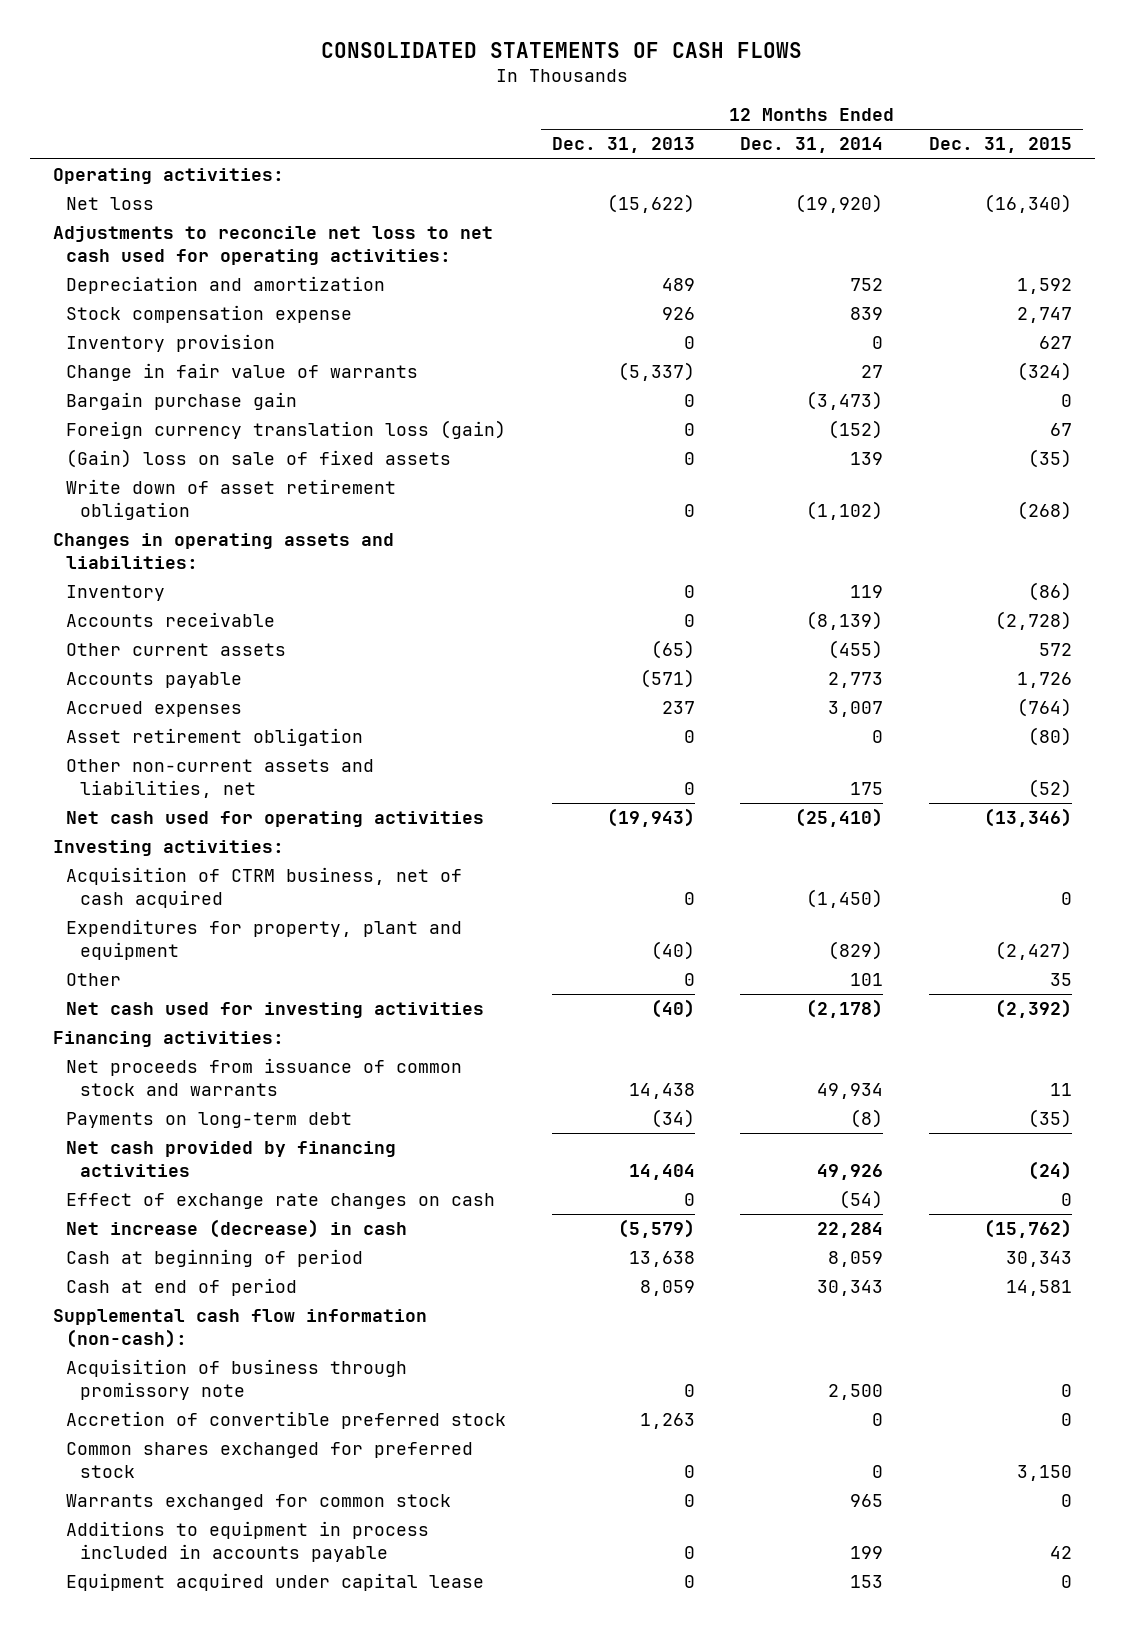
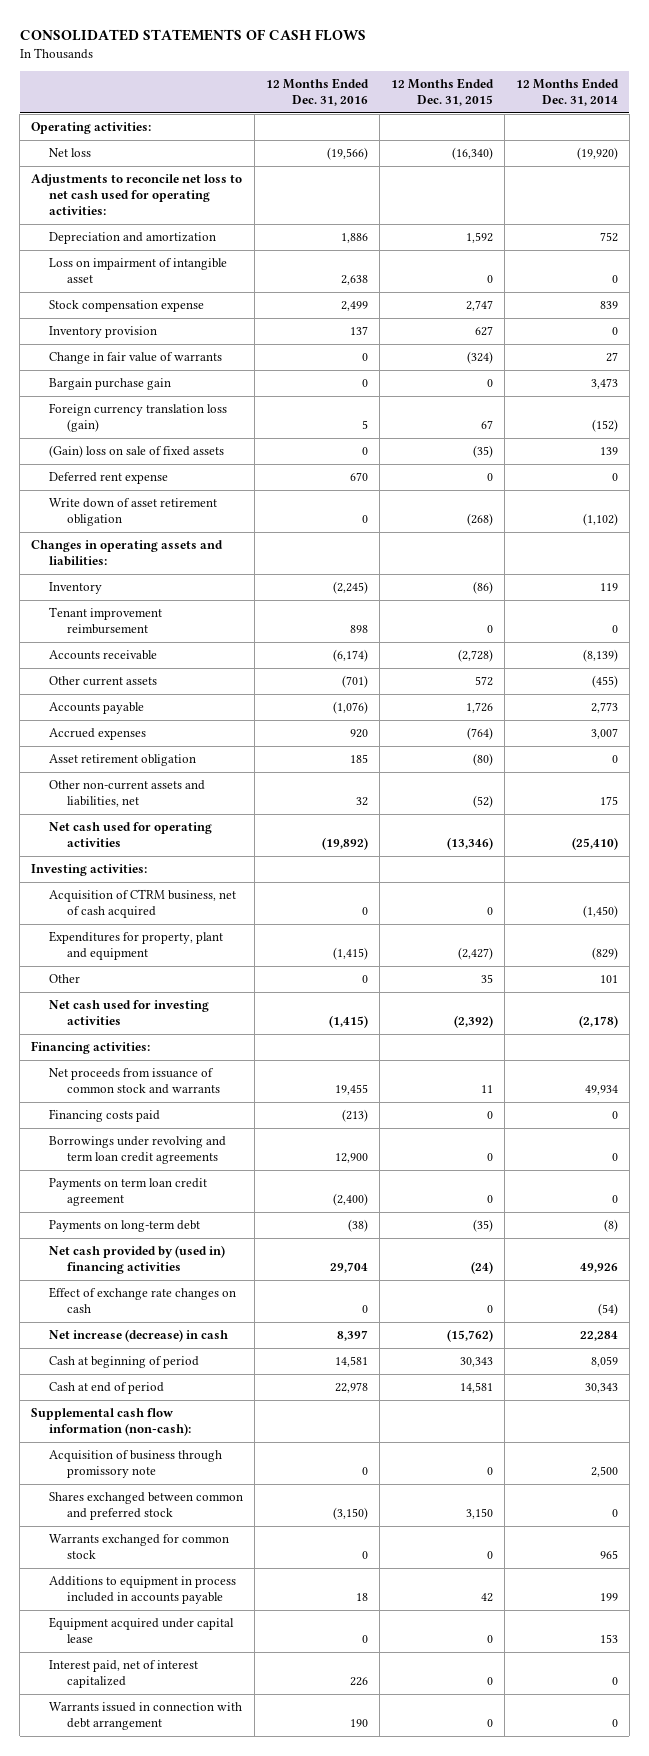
[551,137,695,154] Dec. 31, 2013 -> none
none -> [266,78,370,107] 12 Months Ended Dec. 31, 2016
none -> [49,258,228,284] Loss on impairment of intangible asset
[806,391,884,411] (3,473) -> [590,378,618,390] 3,473
none -> [49,472,169,485] Deferred rent expense
none -> [49,607,163,635] Tenant improvement reimbursement
none -> [49,1109,161,1123] Financing costs paid
none -> [49,1136,227,1165] Borrowings under revolving and term loan credit agreements
none -> [49,1178,208,1207] Payments on term loan credit agreement
[66,1141,397,1177] Net cash provided by financing activities -> [49,1245,226,1275] Net cash provided by (used in) financing activities
[66,1411,507,1430] Accretion of convertible preferred stock -> none
[66,1442,474,1478] Common shares exchanged for preferred stock -> [49,1492,244,1521] Shares exchanged between common and preferred stock
none -> [49,1660,199,1689] Interest paid, net of interest capitalized
none -> [49,1702,243,1731] Warrants issued in connection with debt arrangement

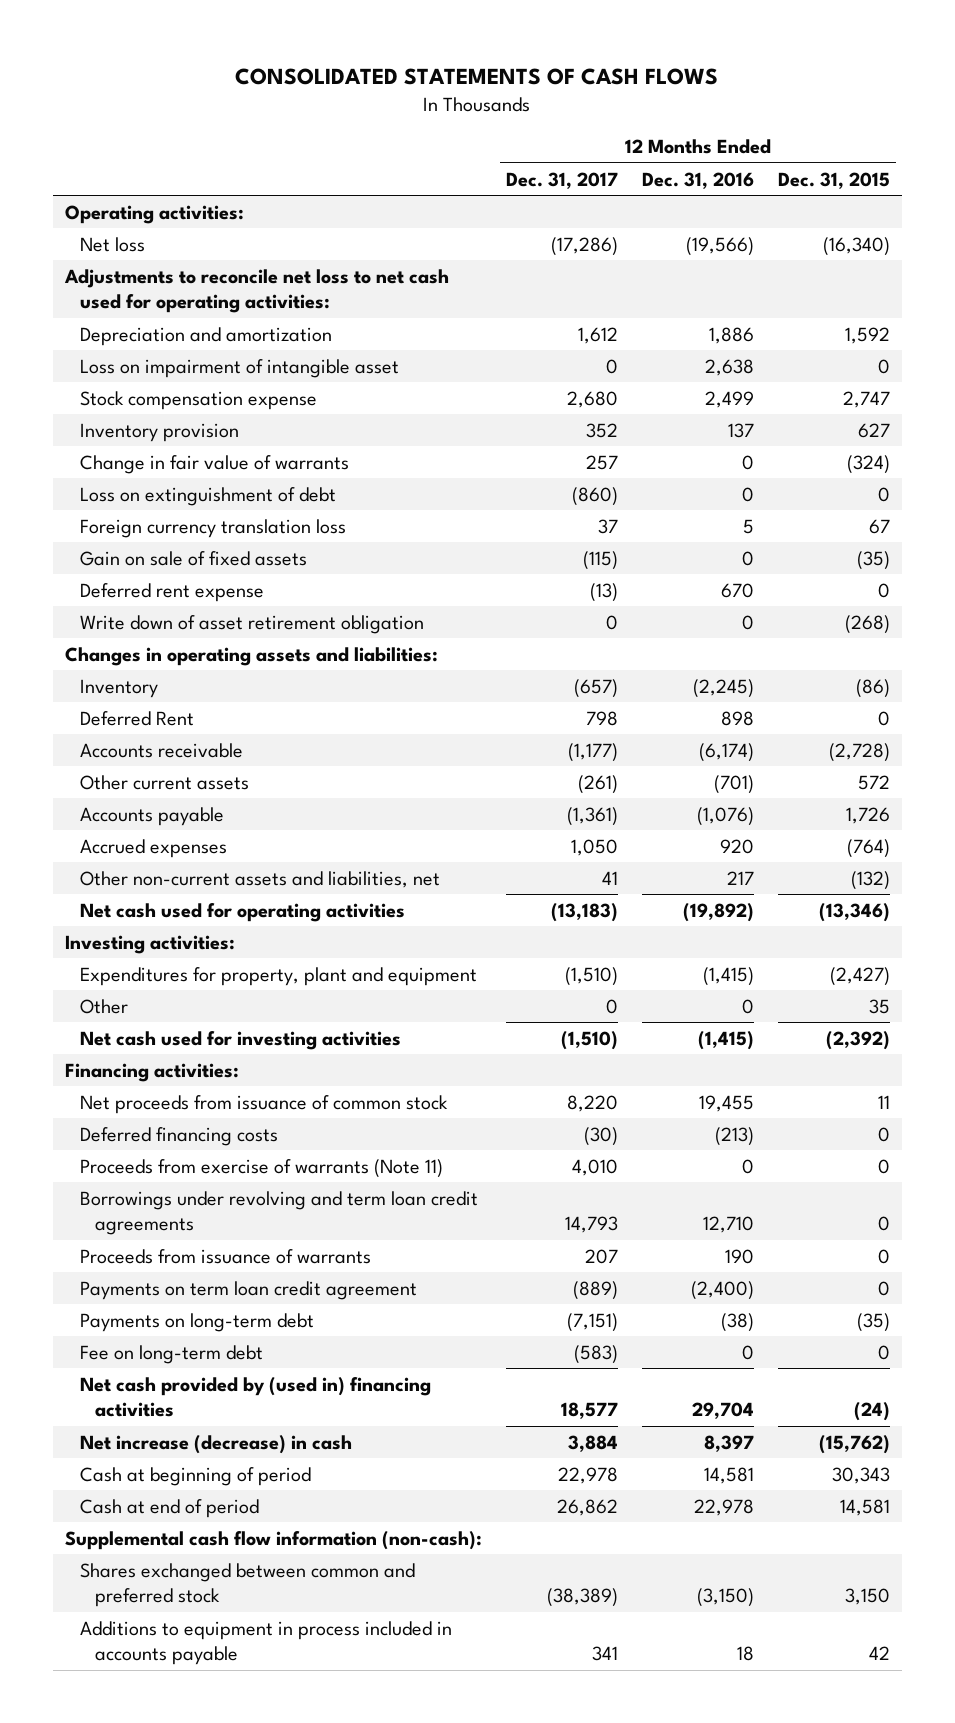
[515,78,619,107] 12 Months Ended Dec. 31, 2014 -> none
none -> [505,171,618,189] Dec. 31, 2017
[49,378,172,391] Bargain purchase gain -> none
none -> [79,486,336,506] Loss on extinguishment of debt
[49,403,228,433] Foreign currency translation loss (gain) -> [79,518,346,538] Foreign currency translation loss
[49,445,225,459] (Gain) loss on sale of fixed assets -> [79,550,307,566] Gain on sale of fixed assets
[49,607,163,635] Tenant improvement reimbursement -> [79,710,194,726] Deferred Rent
[49,754,197,767] Asset retirement obligation -> none
[356,797,369,807] 32 -> [727,870,755,885] 217
[473,795,494,809] (52) -> [851,870,891,890] (132)
[49,889,237,919] Acquisition of CTRM business, net of cash acquired -> none
[49,1068,221,1095] Net proceeds from issuance of common stock and warrants -> [79,1094,448,1114] Net proceeds from issuance of common stock
[49,1109,161,1123] Financing costs paid -> [79,1126,278,1146] Deferred financing costs
none -> [79,1158,443,1178] Proceeds from exercise of warrants (Note 11)
[335,1153,369,1164] 12,900 -> [703,1216,755,1234] 12,710
none -> [79,1248,371,1264] Proceeds from issuance of warrants
none -> [79,1344,263,1364] Fee on long-term debt
[49,1287,237,1314] Effect of exchange rate changes on cash -> none
[49,1450,223,1479] Acquisition of business through promissory note -> none
[49,1534,230,1560] Warrants exchanged for common stock -> none
[49,1617,235,1644] Equipment acquired under capital lease -> none
[49,1660,199,1689] Interest paid, net of interest capitalized -> none
[49,1702,243,1731] Warrants issued in connection with debt arrangement -> none

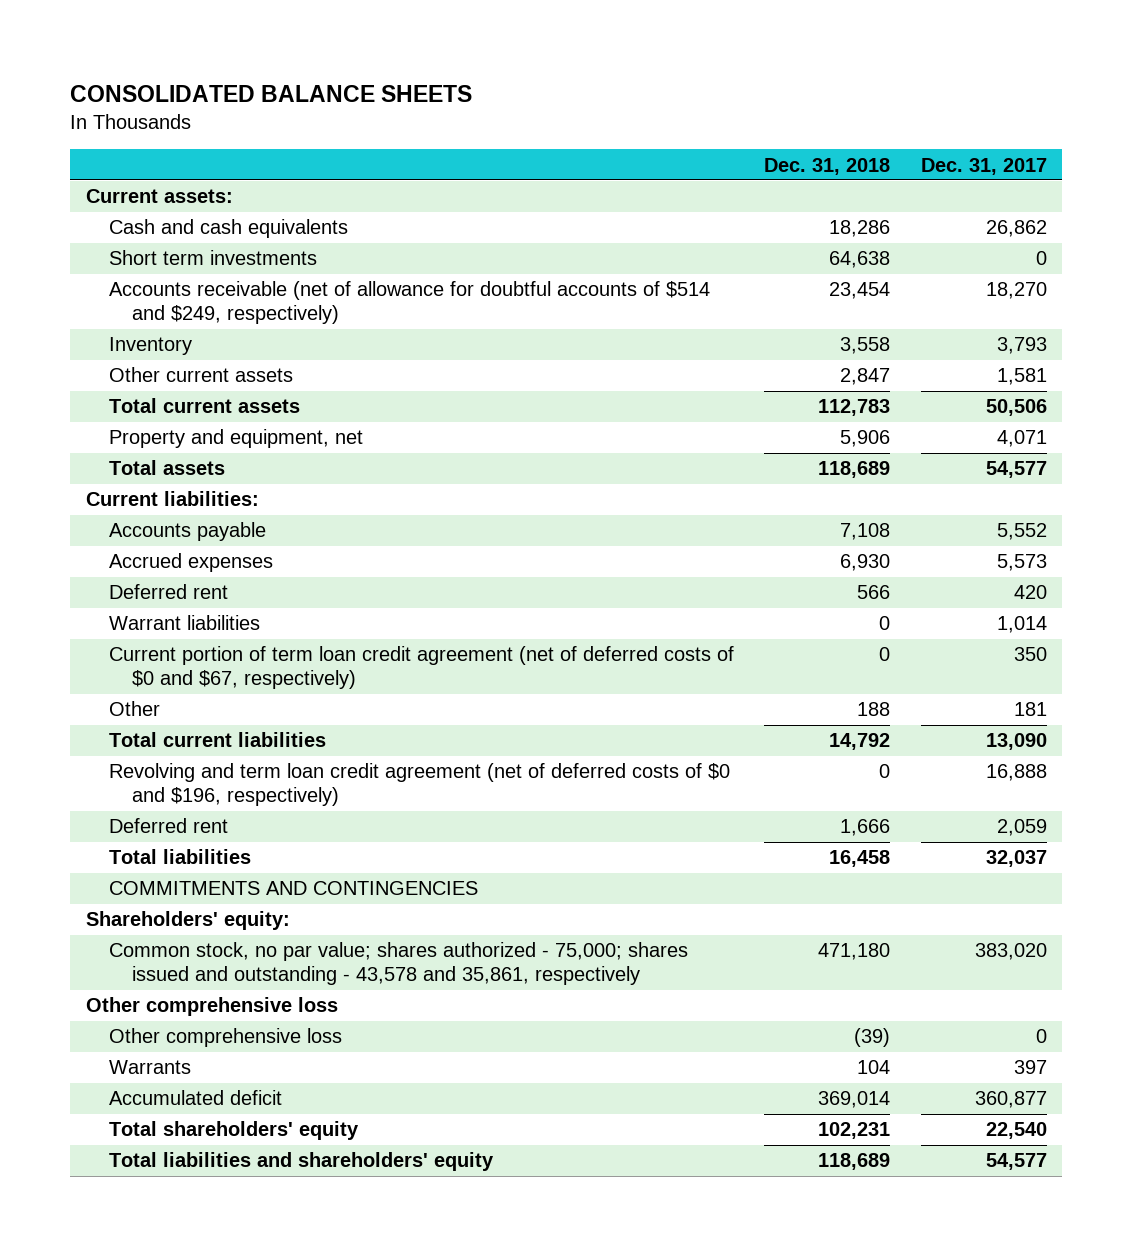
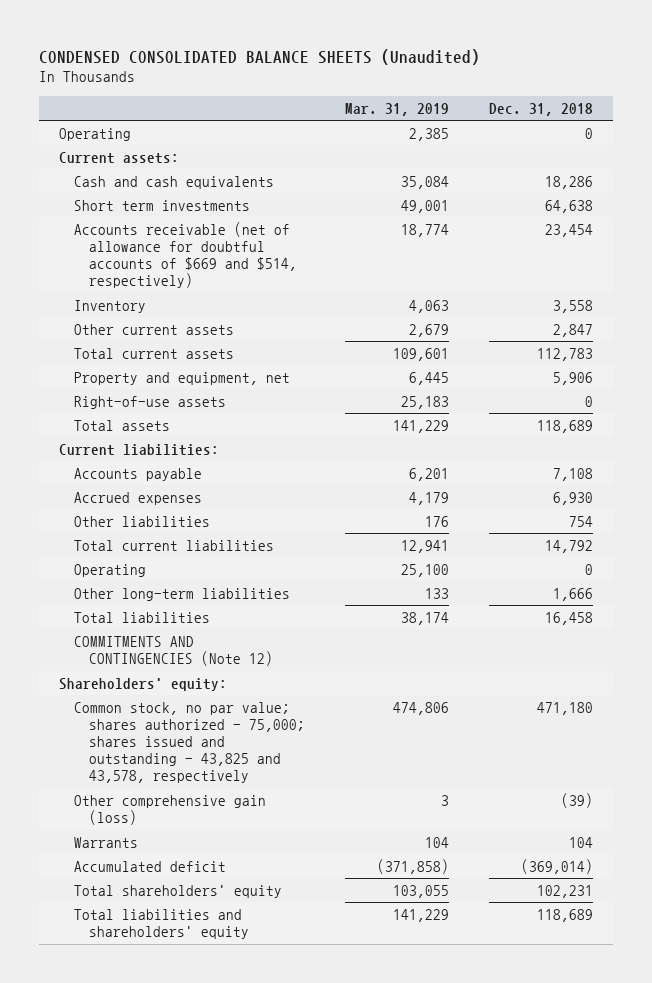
[70,84,473,102] CONSOLIDATED BALANCE SHEETS -> [38,48,480,65] CONDENSED CONSOLIDATED BALANCE SHEETS (Unaudited)
[920,157,1047,175] Dec. 31, 2017 -> none
none -> [345,102,450,116] Mar. 31, 2019
none -> [58,127,131,141] Operating
[108,281,710,325] Accounts receivable (net of allowance for doubtful accounts of $514 and $249, respectively) -> [74,221,298,289] Accounts receivable (net of allowance for doubtful accounts of $669 and $514, respectively)
none -> [74,395,227,409] Right-of-use assets
[108,584,228,600] Deferred rent -> none
[108,615,260,631] Warrant liabilities -> none
[108,646,734,690] Current portion of term loan credit agreement (net of deferred costs of $0 and $67, respectively) -> none
[108,701,160,717] Other -> [74,515,211,527] Other liabilities
[857,702,891,717] 188 -> [568,515,593,527] 754
[108,763,730,807] Revolving and term loan credit agreement (net of deferred costs of $0 and $196, respectively) -> none
none -> [74,563,147,577] Operating
[108,818,228,834] Deferred rent -> [74,587,291,601] Other long-term liabilities
[108,881,478,896] COMMITMENTS AND CONTINGENCIES -> [74,635,274,667] COMMITMENTS AND CONTINGENCIES (Note 12)
[85,997,338,1017] Other comprehensive loss -> none
[108,942,688,986] Common stock, no par value; shares authorized - 75,000; shares issued and outstanding - 43,578 and 35,861, respectively -> [74,701,306,784] Common stock, no par value; shares authorized - 75,000; shares issued and outstanding - 43,825 and 43,578, respectively
[108,1028,342,1048] Other comprehensive loss -> [74,794,267,826] Other comprehensive gain (loss)
[818,1091,891,1109] 369,014 -> [520,858,593,874] (369,014)

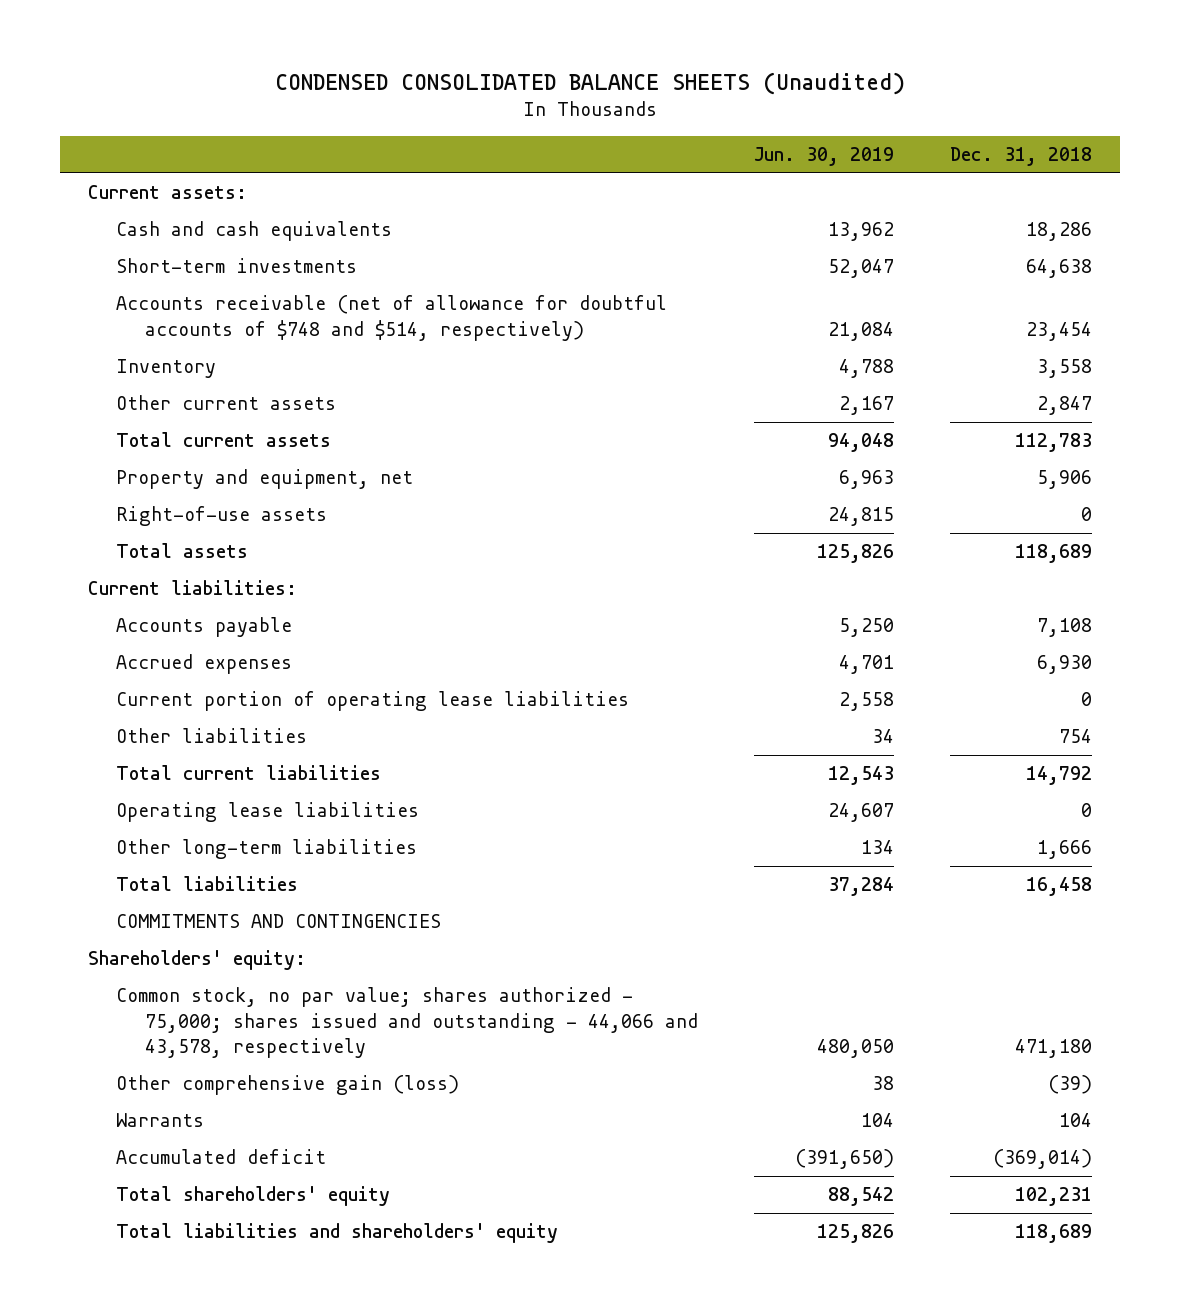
[345,102,450,116] Mar. 31, 2019 -> none
none -> [754,146,895,166] Jun. 30, 2019
[58,127,131,141] Operating -> none
[74,199,251,211] Short term investments -> [116,258,358,274] Short-term investments
[74,221,298,289] Accounts receivable (net of allowance for doubtful accounts of $669 and $514, respectively) -> [116,295,668,341] Accounts receivable (net of allowance for doubtful accounts of $748 and $514, respectively)
none -> [116,691,630,712] Current portion of operating lease liabilities
[74,563,147,577] Operating -> [116,802,420,823] Operating lease liabilities
[74,635,274,667] COMMITMENTS AND CONTINGENCIES (Note 12) -> [116,914,442,929] COMMITMENTS AND CONTINGENCIES
[74,701,306,784] Common stock, no par value; shares authorized - 75,000; shares issued and outstanding - 43,825 and 43,578, respectively -> [116,987,698,1058] Common stock, no par value; shares authorized - 75,000; shares issued and outstanding - 44,066 and 43,578, respectively

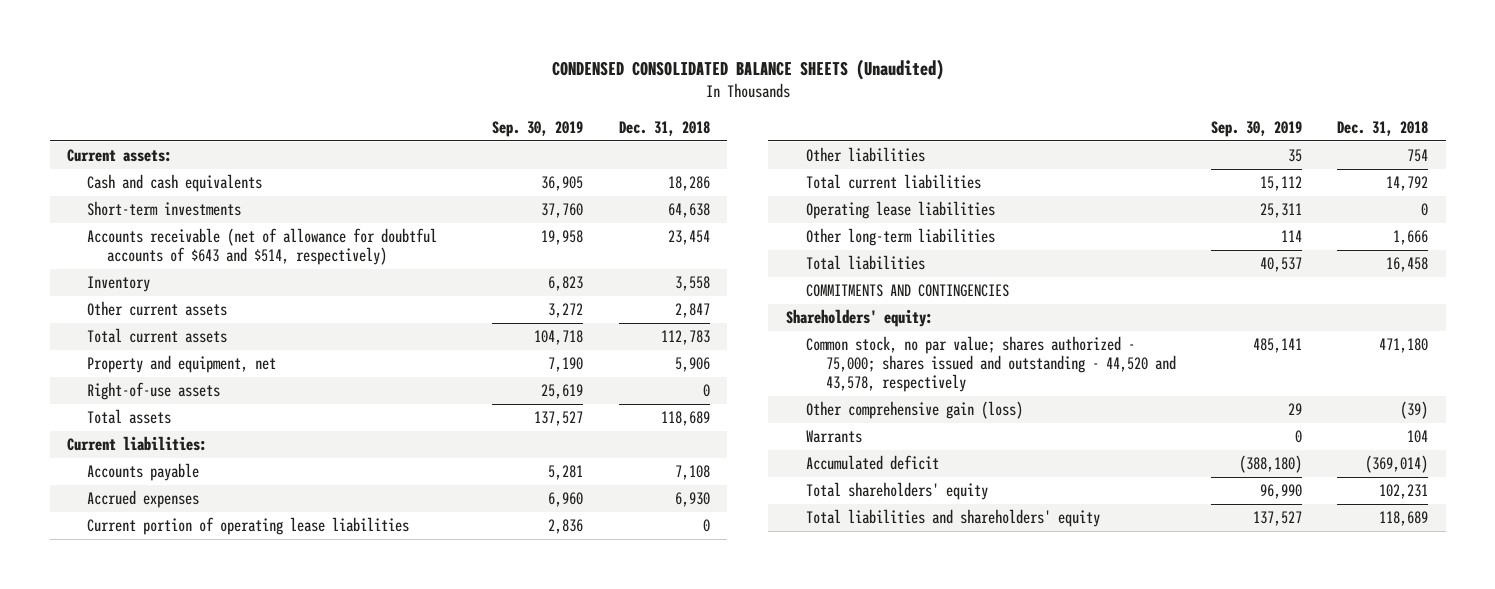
[754,146,895,166] Jun. 30, 2019 -> none
none -> [492,120,584,137] Sep. 30, 2019
[116,295,668,341] Accounts receivable (net of allowance for doubtful accounts of $748 and $514, respectively) -> [87,228,438,266] Accounts receivable (net of allowance for doubtful accounts of $643 and $514, respectively)
[116,987,698,1058] Common stock, no par value; shares authorized - 75,000; shares issued and outstanding - 44,066 and 43,578, respectively -> [805,336,1176,392] Common stock, no par value; shares authorized - 75,000; shares issued and outstanding - 44,520 and 43,578, respectively

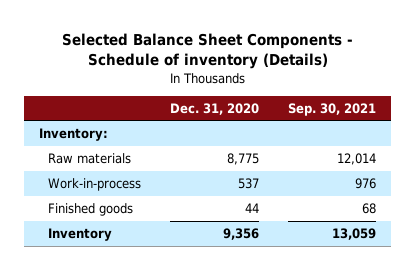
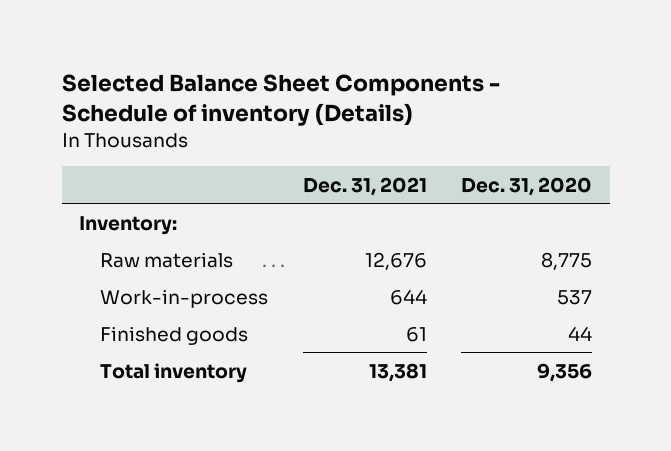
[288,102,377,116] Sep. 30, 2021 -> none
none -> [302,176,427,196] Dec. 31, 2021
[48,228,113,242] Inventory -> [99,362,247,383] Total inventory

